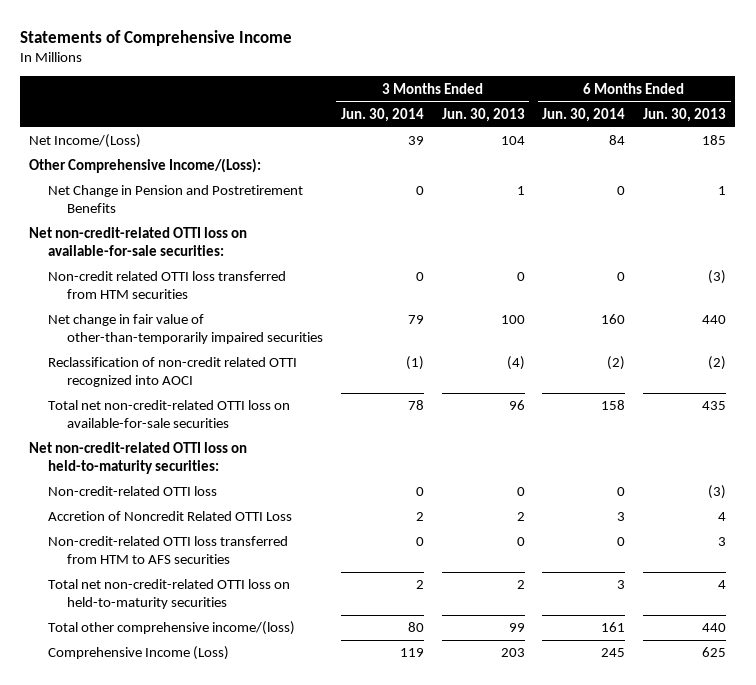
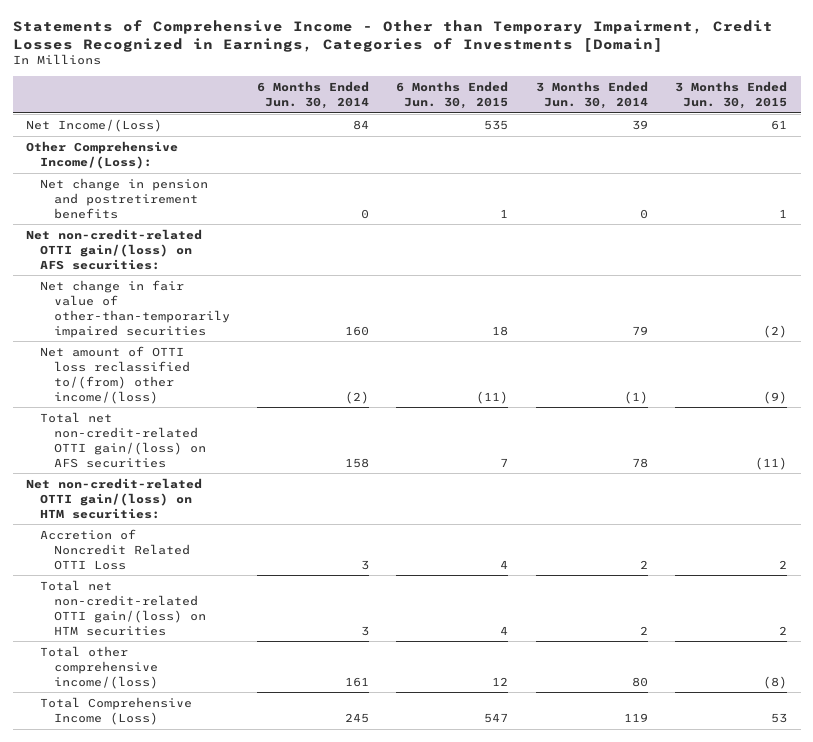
[20,29,293,46] Statements of Comprehensive Income -> [12,19,773,52] Statements of Comprehensive Income - Other than Temporary Impairment, Credit Losses Recognized in Earnings, Categories of Investments [Domain]
[441,107,525,122] Jun. 30, 2013 -> none
[643,107,727,122] Jun. 30, 2013 -> none
none -> [396,80,509,109] 6 Months Ended Jun. 30, 2015
none -> [674,80,787,109] 3 Months Ended Jun. 30, 2015
[48,271,287,299] Non-credit related OTTI loss transferred from HTM securities -> none
[48,185,304,213] Net Change in Pension and Postretirement Benefits -> [40,177,209,219] Net change in pension and postretirement benefits
[29,227,248,256] Net non-credit-related OTTI loss on available-for-sale securities: -> [26,228,203,270] Net non-credit-related OTTI gain/(loss) on AFS securities:
[48,357,298,387] Reclassification of non-credit related OTTI recognized into AOCI -> none
[48,486,218,497] Non-credit-related OTTI loss -> none
none -> [40,345,190,404] Net amount of OTTI loss reclassified to/(from) other income/(loss)
[48,400,291,428] Total net non-credit-related OTTI loss on available-for-sale securities -> [40,411,206,468] Total net non-credit-related OTTI gain/(loss) on AFS securities
[29,442,248,474] Net non-credit-related OTTI loss on held-to-maturity securities: -> [26,477,203,519] Net non-credit-related OTTI gain/(loss) on HTM securities:
[48,536,289,564] Non-credit-related OTTI loss transferred from HTM to AFS securities -> none
[48,579,291,609] Total net non-credit-related OTTI loss on held-to-maturity securities -> [40,579,206,636] Total net non-credit-related OTTI gain/(loss) on HTM securities
[48,646,230,661] Comprehensive Income (Loss) -> [40,696,193,725] Total Comprehensive Income (Loss)

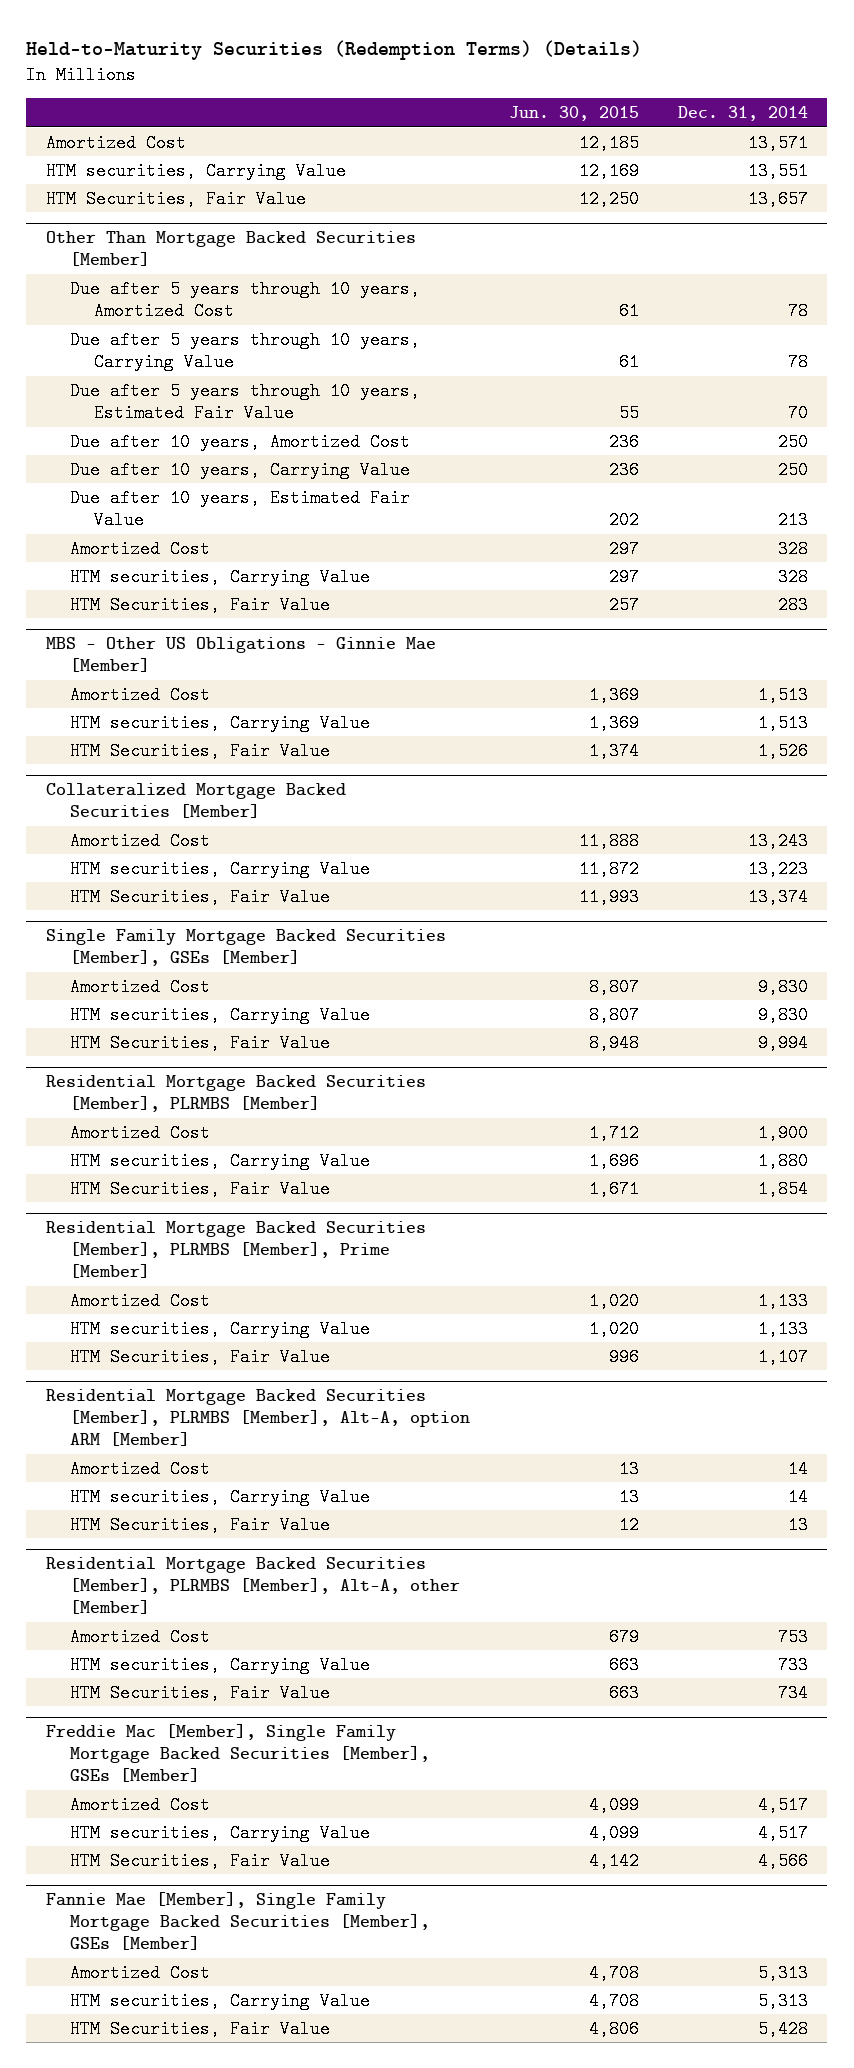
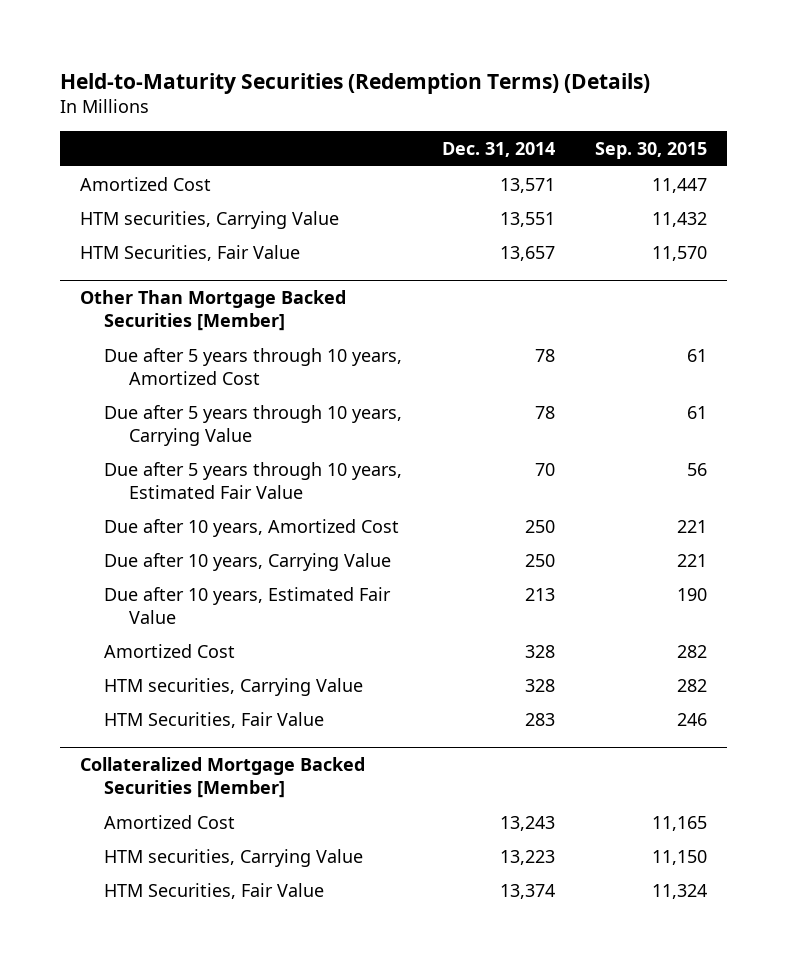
[508,106,639,122] Jun. 30, 2015 -> none
none -> [595,142,708,160] Sep. 30, 2015
[45,636,436,672] MBS - Other US Obligations - Ginnie Mae [Member] -> none
[70,685,211,704] Amortized Cost -> none
[70,713,371,732] HTM securities, Carrying Value -> none
[70,741,331,760] HTM Securities, Fair Value -> none
[45,928,446,966] Single Family Mortgage Backed Securities [Member], GSEs [Member] -> none
[70,977,211,996] Amortized Cost -> none
[70,1005,371,1024] HTM securities, Carrying Value -> none
[70,1033,331,1052] HTM Securities, Fair Value -> none
[45,1074,426,1112] Residential Mortgage Backed Securities [Member], PLRMBS [Member] -> none
[70,1123,211,1142] Amortized Cost -> none
[70,1151,371,1170] HTM securities, Carrying Value -> none
[70,1179,331,1198] HTM Securities, Fair Value -> none
[45,1220,426,1278] Residential Mortgage Backed Securities [Member], PLRMBS [Member], Prime [Member] -> none
[70,1291,211,1310] Amortized Cost -> none
[70,1319,371,1338] HTM securities, Carrying Value -> none
[70,1347,331,1366] HTM Securities, Fair Value -> none
[45,1388,471,1446] Residential Mortgage Backed Securities [Member], PLRMBS [Member], Alt-A, option ARM [Member] -> none
[70,1459,211,1478] Amortized Cost -> none
[70,1487,371,1506] HTM securities, Carrying Value -> none
[70,1515,331,1534] HTM Securities, Fair Value -> none
[45,1556,461,1614] Residential Mortgage Backed Securities [Member], PLRMBS [Member], Alt-A, other [Member] -> none
[70,1627,211,1646] Amortized Cost -> none
[70,1655,371,1674] HTM securities, Carrying Value -> none
[70,1683,331,1702] HTM Securities, Fair Value -> none
[45,1723,431,1782] Freddie Mac [Member], Single Family Mortgage Backed Securities [Member], GSEs [Member] -> none
[70,1795,211,1814] Amortized Cost -> none
[70,1823,371,1842] HTM securities, Carrying Value -> none
[70,1851,331,1870] HTM Securities, Fair Value -> none
[45,1891,431,1950] Fannie Mae [Member], Single Family Mortgage Backed Securities [Member], GSEs [Member] -> none
[70,1963,211,1982] Amortized Cost -> none
[70,1991,371,2010] HTM securities, Carrying Value -> none
[70,2019,331,2038] HTM Securities, Fair Value -> none

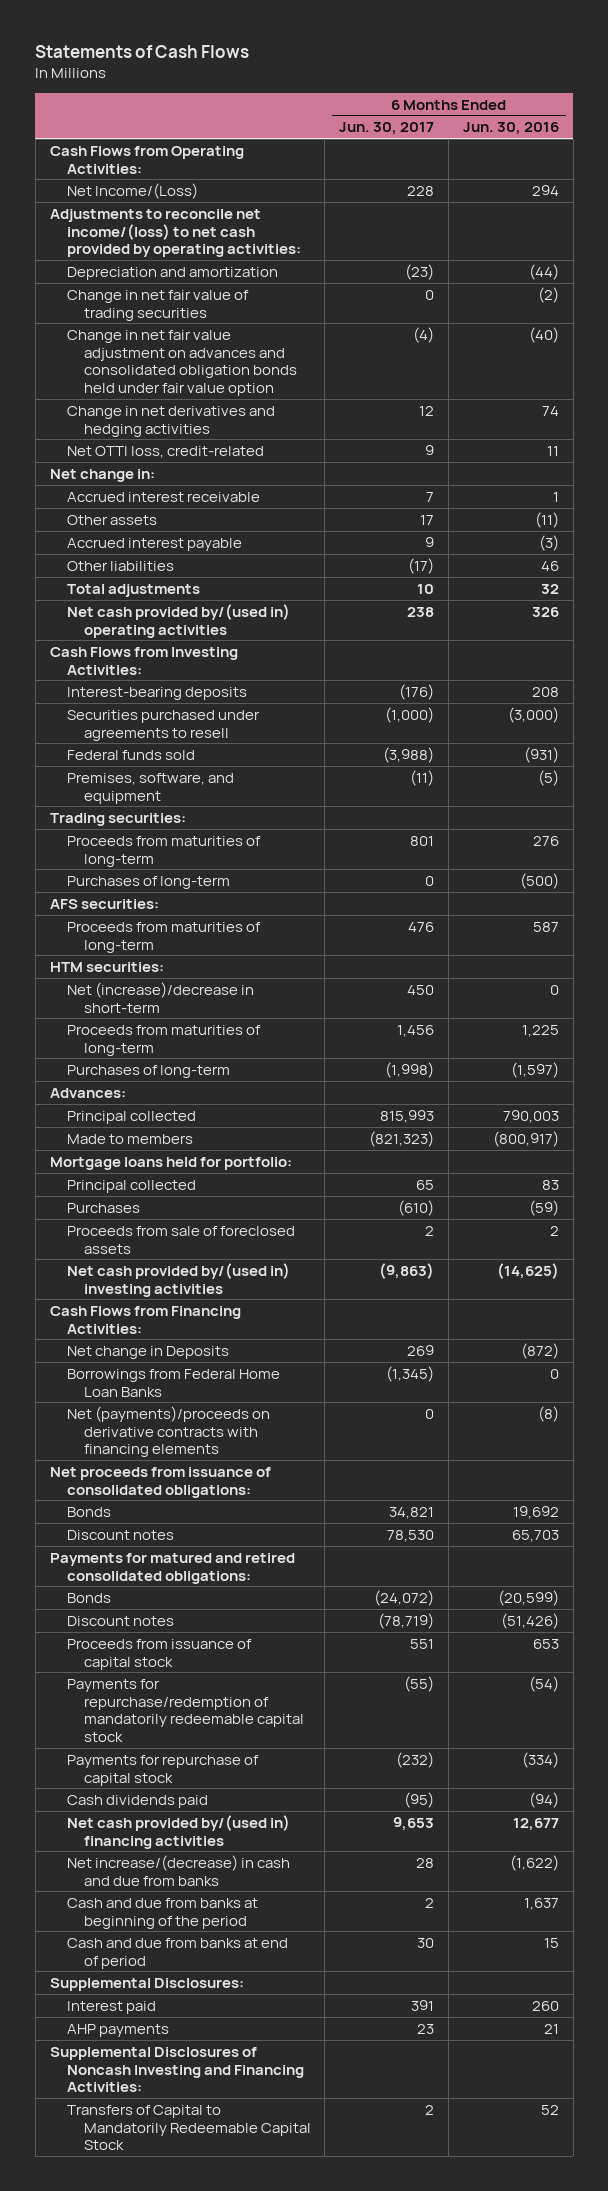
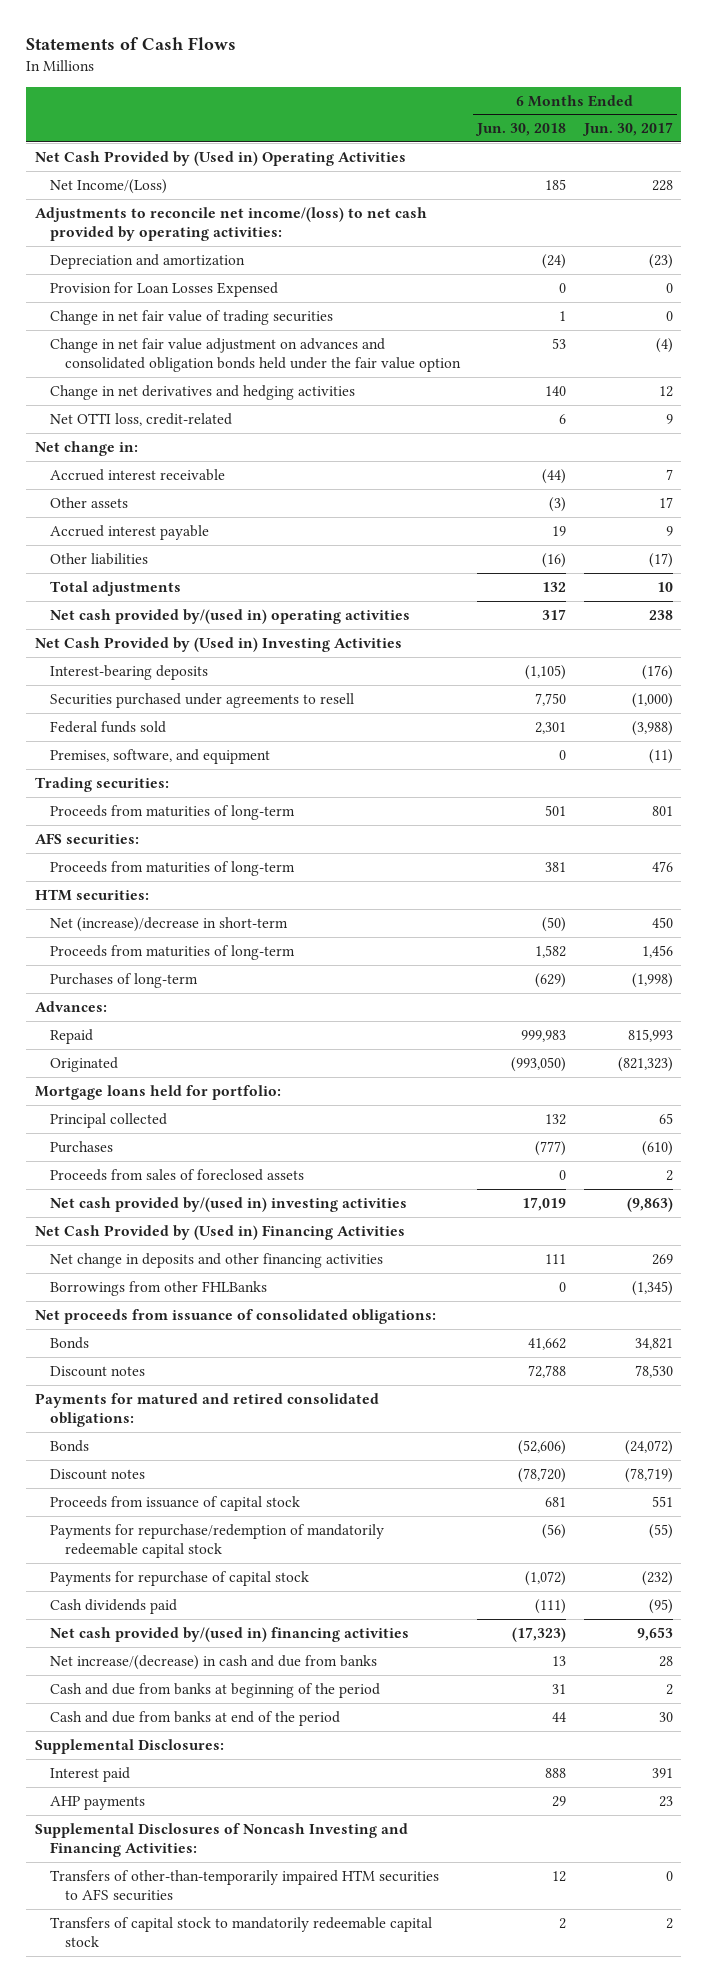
[462,122,559,136] Jun. 30, 2016 -> none
none -> [475,123,567,137] Jun. 30, 2018
[49,145,244,174] Cash Flows from Operating Activities: -> none
none -> [34,150,406,166] Net Cash Provided by (Used in) Operating Activities
none -> [49,281,278,297] Provision for Loan Losses Expensed
[66,329,297,397] Change in net fair value adjustment on advances and consolidated obligation bonds held under fair value option -> [49,337,461,372] Change in net fair value adjustment on advances and consolidated obligation bonds held under the fair value option
[49,646,238,675] Cash Flows from Investing Activities: -> none
none -> [34,636,402,652] Net Cash Provided by (Used in) Investing Activities
[66,875,230,889] Purchases of long-term -> none
[66,1110,196,1124] Principal collected -> [49,1028,93,1044] Repaid
[66,1133,193,1144] Made to members -> [49,1056,118,1072] Originated
[66,1225,295,1254] Proceeds from sale of foreclosed assets -> [49,1168,304,1181] Proceeds from sales of foreclosed assets
[49,1305,241,1334] Cash Flows from Financing Activities: -> none
[66,1405,270,1458] Net (payments)/proceeds on derivative contracts with financing elements -> none
none -> [34,1224,405,1240] Net Cash Provided by (Used in) Financing Activities
[66,1345,229,1359] Net change in Deposits -> [49,1252,383,1268] Net change in deposits and other financing activities
[66,1368,280,1397] Borrowings from Federal Home Loan Banks -> [49,1280,267,1296] Borrowings from other FHLBanks
[66,1937,288,1969] Cash and due from banks at end of period -> [49,1710,340,1726] Cash and due from banks at end of the period
none -> [49,1869,439,1901] Transfers of other-than-temporarily impaired HTM securities to AFS securities
[66,2104,311,2151] Transfers of Capital to Mandatorily Redeemable Capital Stock -> [49,1916,432,1947] Transfers of capital stock to mandatorily redeemable capital stock

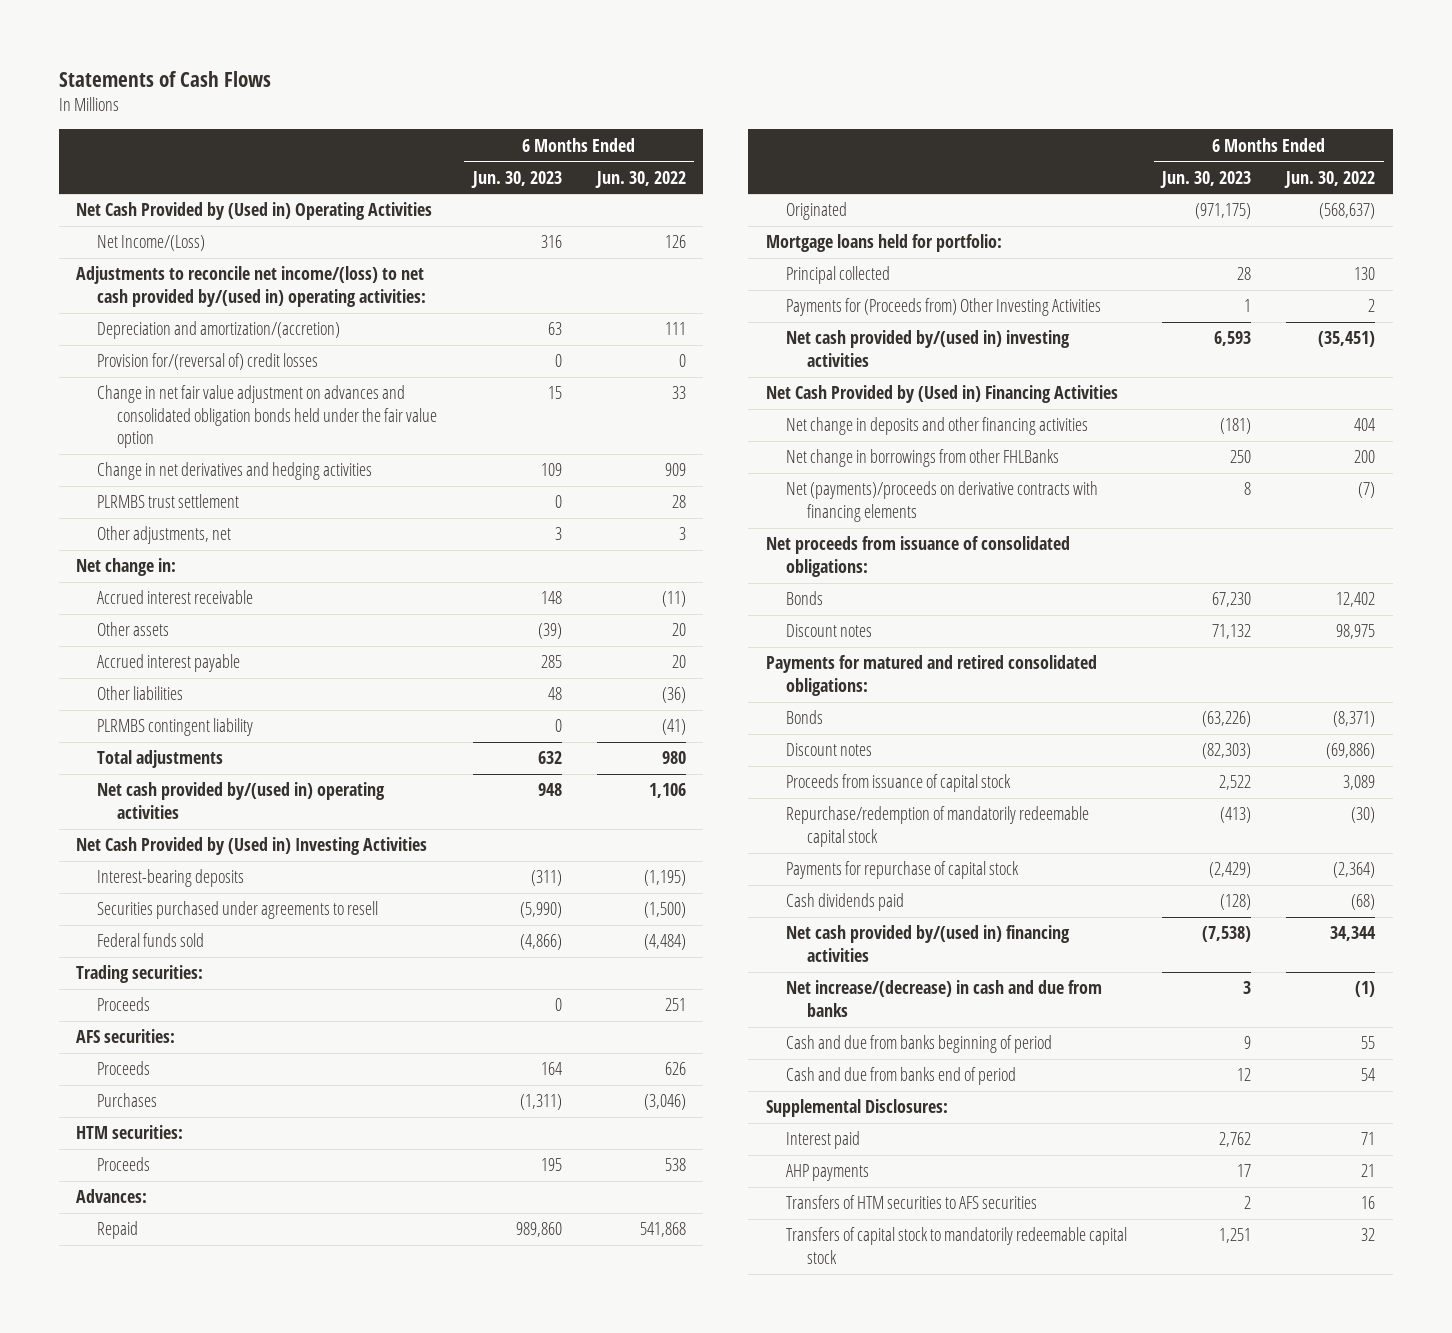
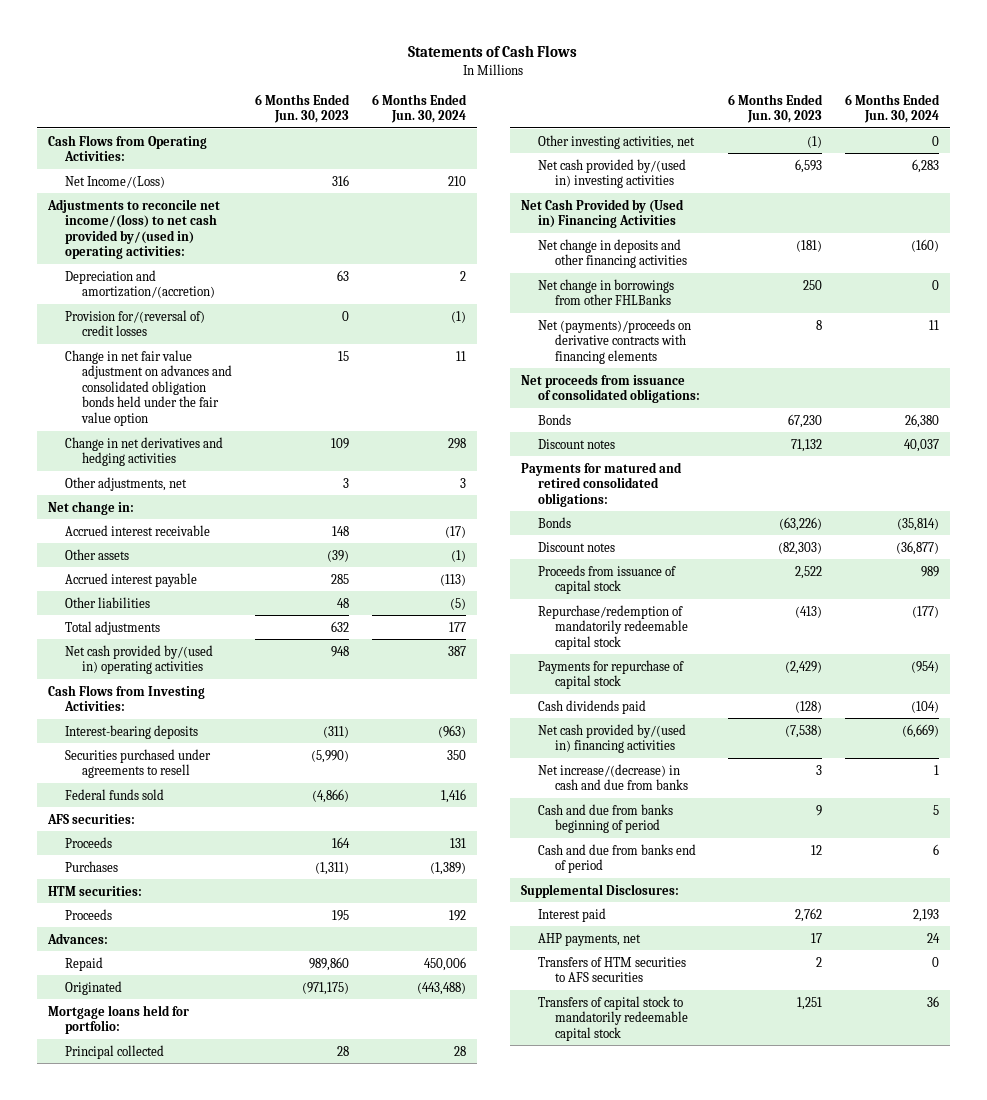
[594,170,686,188] Jun. 30, 2022 -> none
none -> [371,93,467,124] 6 Months Ended Jun. 30, 2024
[76,202,433,221] Net Cash Provided by (Used in) Operating Activities -> [48,134,208,162] Cash Flows from Operating Activities:
[96,494,239,509] PLRMBS trust settlement -> none
[96,718,253,737] PLRMBS contingent liability -> none
[76,837,428,856] Net Cash Provided by (Used in) Investing Activities -> [48,684,206,712] Cash Flows from Investing Activities:
[76,965,204,984] Trading securities: -> none
[96,997,150,1012] Proceeds -> none
[786,298,1102,317] Payments for (Proceeds from) Other Investing Activities -> [538,134,696,149] Other investing activities, net
[1244,299,1252,313] 1 -> [807,135,823,148] (1)
[786,1164,870,1182] AHP payments -> [538,932,642,946] AHP payments, net

